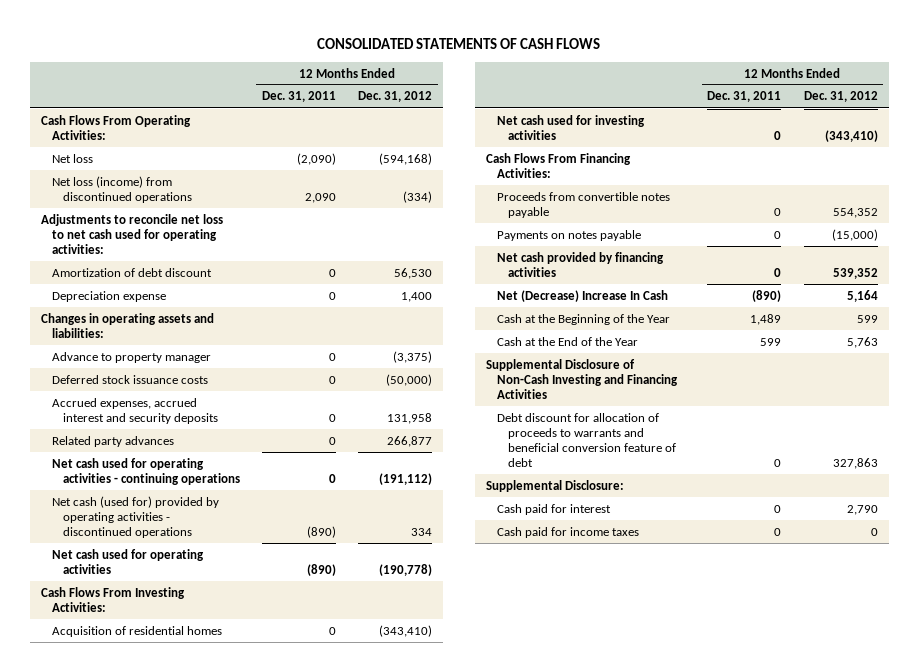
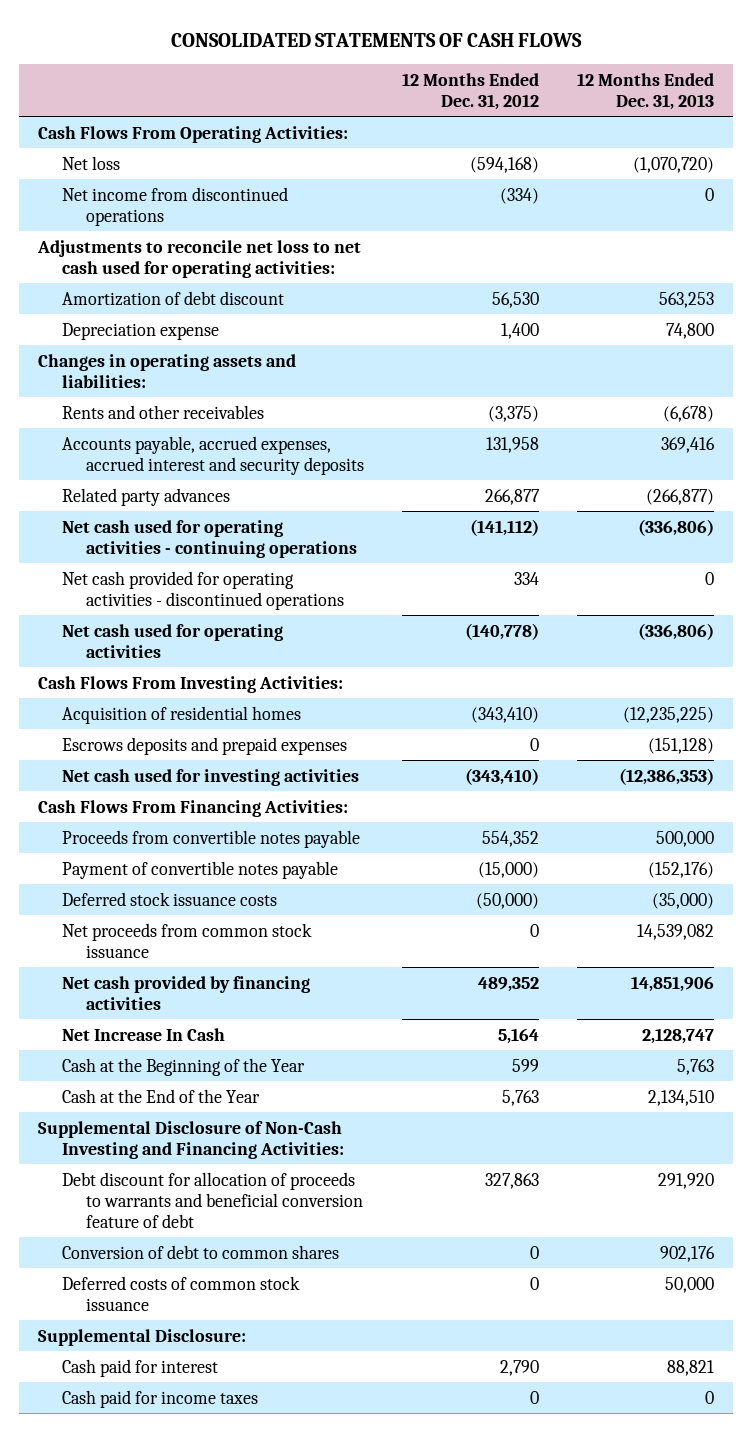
[261,91,336,103] Dec. 31, 2011 -> none
none -> [577,72,715,110] 12 Months Ended Dec. 31, 2013
[51,175,192,203] Net loss (income) from discontinued operations -> [62,186,289,226] Net income from discontinued operations
[51,351,211,363] Advance to property manager -> [62,404,265,419] Rents and other receivables
[51,397,218,424] Accrued expenses, accrued interest and security deposits -> [62,435,365,475] Accounts payable, accrued expenses, accrued interest and security deposits
[379,472,433,485] (191,112) -> [470,518,540,536] (141,112)
[51,495,219,538] Net cash (used for) provided by operating activities - discontinued operations -> [62,570,345,610] Net cash provided for operating activities - discontinued operations
[379,563,433,576] (190,778) -> [465,622,540,640] (140,778)
none -> [62,736,348,755] Escrows deposits and prepaid expenses
[497,229,642,241] Payments on notes payable -> [62,860,339,879] Payment of convertible notes payable
[51,374,208,384] Deferred stock issuance costs -> [62,891,278,906] Deferred stock issuance costs
none -> [62,922,313,958] Net proceeds from common stock issuance
[832,267,878,279] 539,352 -> [478,976,540,992] 489,352
[497,289,669,302] Net (Decrease) Increase In Cash -> [62,1027,226,1041] Net Increase In Cash
[486,358,679,399] Supplemental Disclosure of Non-Cash Investing and Financing Activities -> [38,1120,345,1159] Supplemental Disclosure of Non-Cash Investing and Financing Activities:
none -> [62,1244,340,1259] Conversion of debt to common shares
none -> [62,1275,301,1311] Deferred costs of common stock issuance

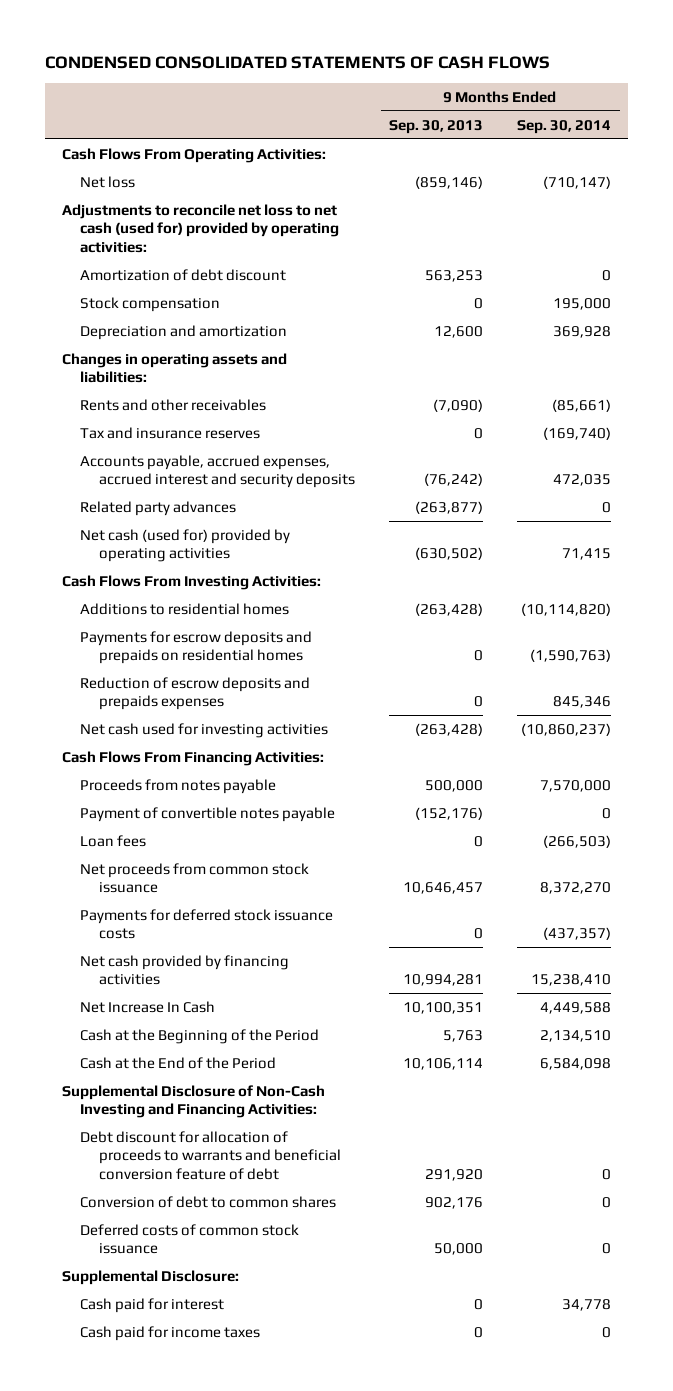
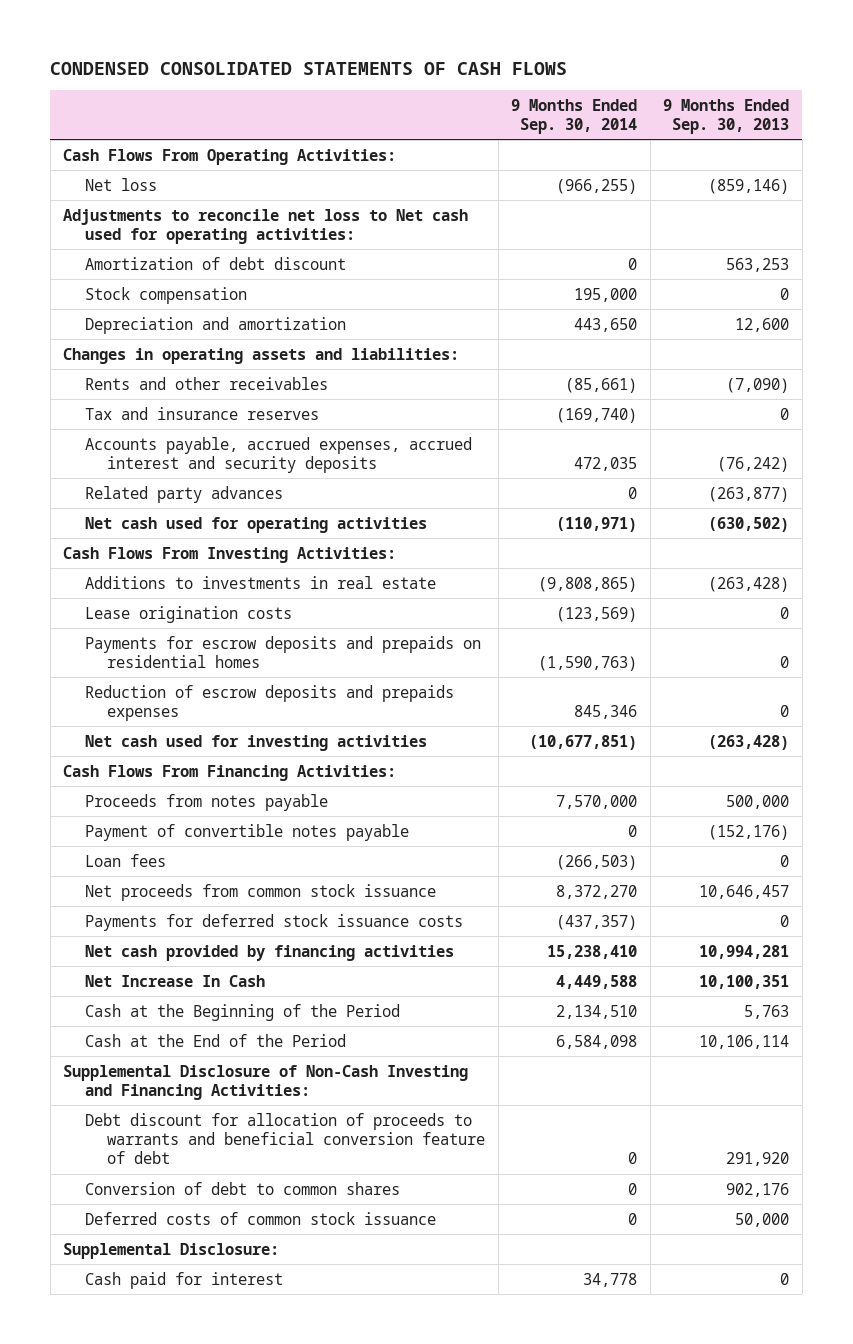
[543,175,612,189] (710,147) -> [556,178,638,194] (966,255)
[61,203,340,253] Adjustments to reconcile net loss to net cash (used for) provided by operating activities: -> [63,208,469,244] Adjustments to reconcile net loss to Net cash used for operating activities:
[553,325,612,338] 369,928 -> [574,317,638,332] 443,650
[80,528,291,563] Net cash (used for) provided by operating activities -> [85,516,428,533] Net cash used for operating activities
[562,548,612,561] 71,415 -> [556,516,638,532] (110,971)
[80,602,290,615] Additions to residential homes -> [85,575,437,589] Additions to investments in real estate
[521,602,612,616] (10,114,820) -> [538,576,638,592] (9,808,865)
none -> [85,605,293,623] Lease origination costs
[521,722,612,736] (10,860,237) -> [529,734,638,750] (10,677,851)
[80,1325,261,1341] Cash paid for income taxes -> none

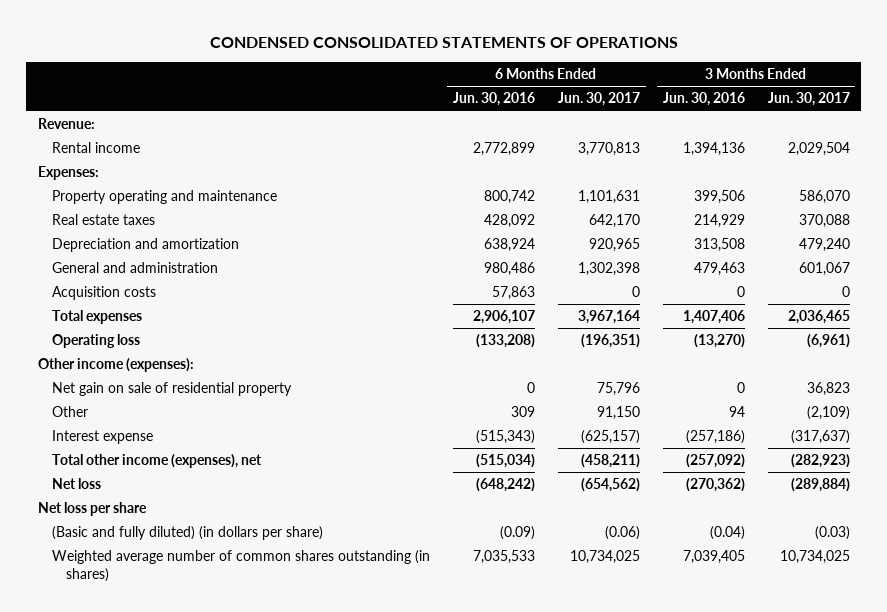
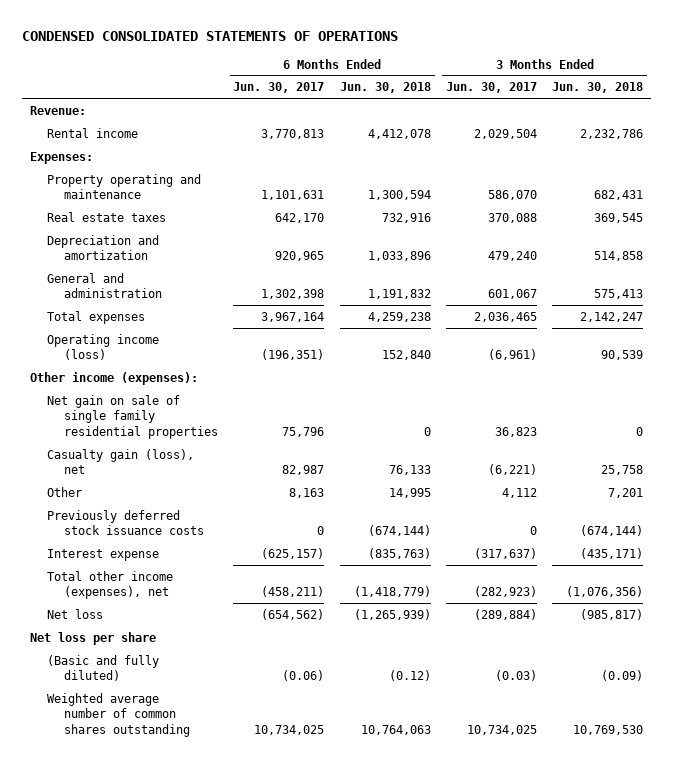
[452,92,535,107] Jun. 30, 2016 -> none
[662,92,745,107] Jun. 30, 2016 -> none
none -> [339,82,431,94] Jun. 30, 2018
none -> [552,82,644,94] Jun. 30, 2018
[51,286,156,301] Acquisition costs -> none
[51,334,140,349] Operating loss -> [46,333,159,361] Operating income (loss)
[51,382,292,397] Net gain on sale of residential property -> [46,394,219,439] Net gain on sale of single family residential properties
none -> [46,448,194,475] Casualty gain (loss), net
[596,406,640,421] 91,150 -> [289,487,325,498] 8,163
[806,406,850,421] (2,109) -> [502,487,538,498] 4,112
none -> [46,509,205,536] Previously deferred stock issuance costs
[51,526,323,541] (Basic and fully diluted) (in dollars per share) -> [46,654,159,682] (Basic and fully diluted)
[51,550,430,583] Weighted average number of common shares outstanding (in shares) -> [46,692,191,737] Weighted average number of common shares outstanding

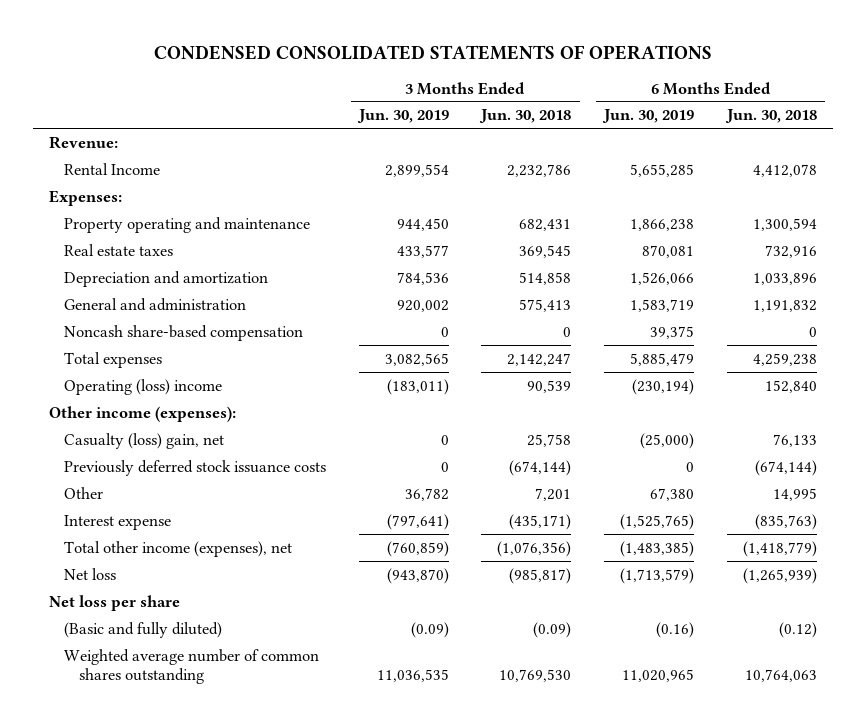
[233,82,325,94] Jun. 30, 2017 -> none
[446,82,538,94] Jun. 30, 2017 -> none
none -> [356,109,449,124] Jun. 30, 2019
none -> [602,109,695,124] Jun. 30, 2019
[46,127,138,138] Rental income -> [64,162,161,175] Rental Income
none -> [64,324,304,341] Noncash share-based compensation
[46,333,159,361] Operating income (loss) -> [64,378,223,395] Operating (loss) income
[46,394,219,439] Net gain on sale of single family residential properties -> none
[46,448,194,475] Casualty gain (loss), net -> [64,432,225,449] Casualty (loss) gain, net
[46,486,82,497] Other -> [64,486,104,499] Other

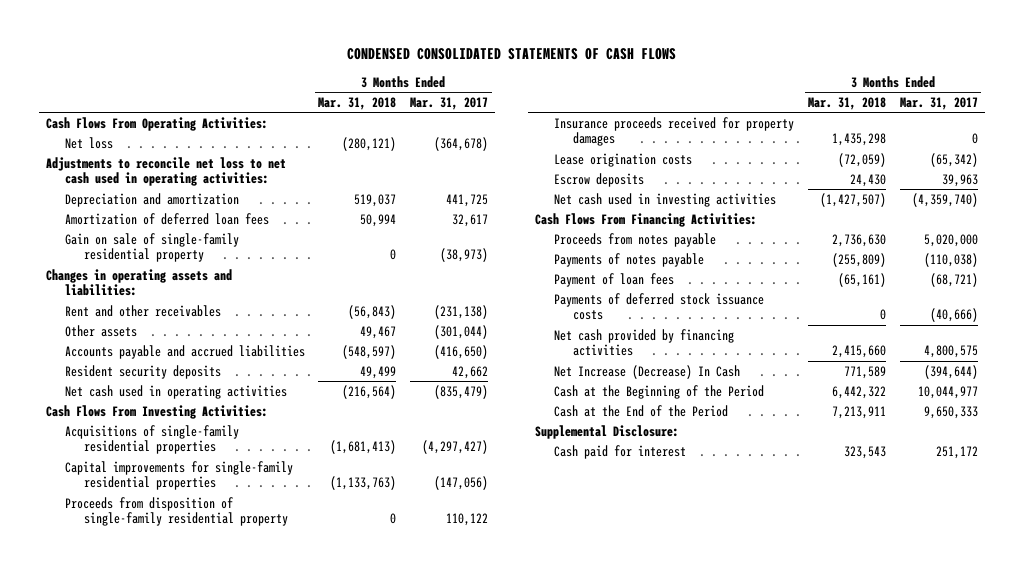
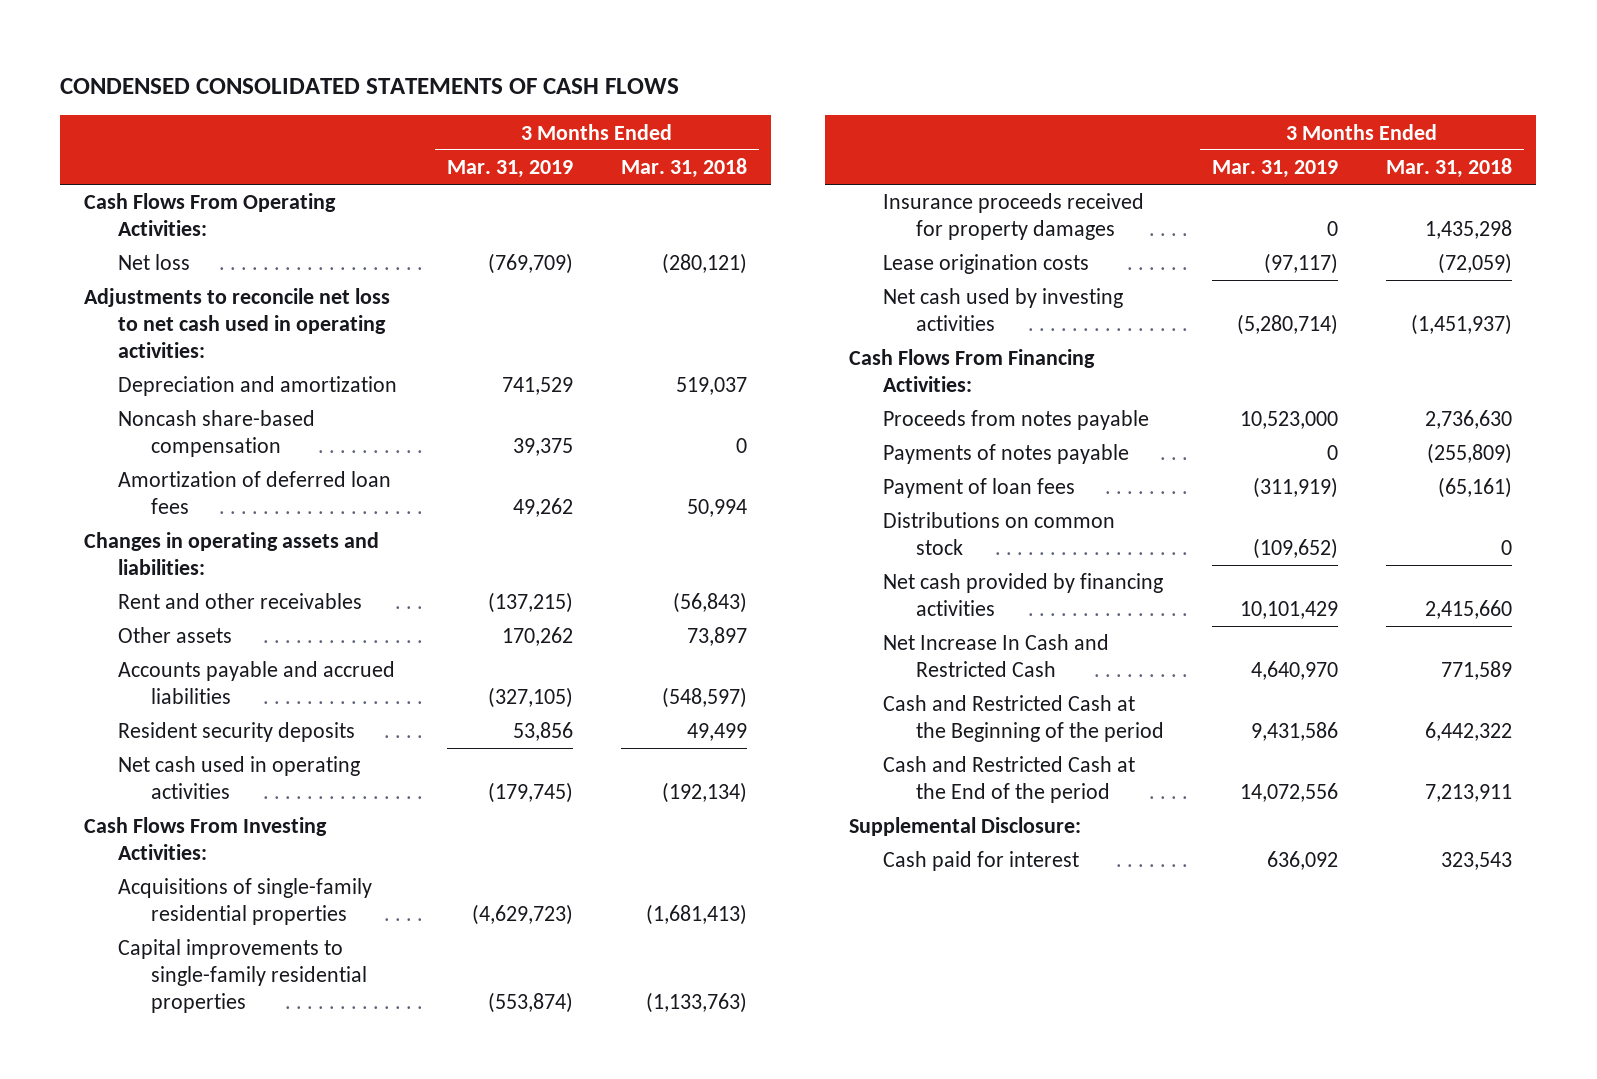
[410,97,489,111] Mar. 31, 2017 -> none
none -> [447,160,574,179] Mar. 31, 2019
none -> [117,410,315,458] Noncash share-based compensation
[64,232,239,263] Gain on sale of single-family residential property -> none
[360,325,397,339] 49,467 -> [687,627,748,647] 73,897
[342,384,397,399] (216,564) -> [662,782,748,804] (192,134)
[64,496,288,527] Proceeds from disposition of single-family residential property -> none
[64,460,293,491] Capital improvements for single-family residential properties -> [117,939,367,1013] Capital improvements to single-family residential properties
[554,172,645,187] Escrow deposits -> none
[554,192,777,207] Net cash used in investing activities -> [882,288,1123,332] Net cash used by investing activities
[820,192,887,207] (1,427,507) -> [1411,314,1513,336] (1,451,937)
[554,292,765,321] Payments of deferred stock issuance costs -> none
none -> [882,512,1115,556] Distributions on common stock
[554,364,741,379] Net Increase (Decrease) In Cash -> [882,634,1109,678] Net Increase In Cash and Restricted Cash
[554,384,765,399] Cash at the Beginning of the Period -> [882,695,1164,743] Cash and Restricted Cash at the Beginning of the period
[554,404,729,417] Cash at the End of the Period -> [882,756,1135,804] Cash and Restricted Cash at the End of the period

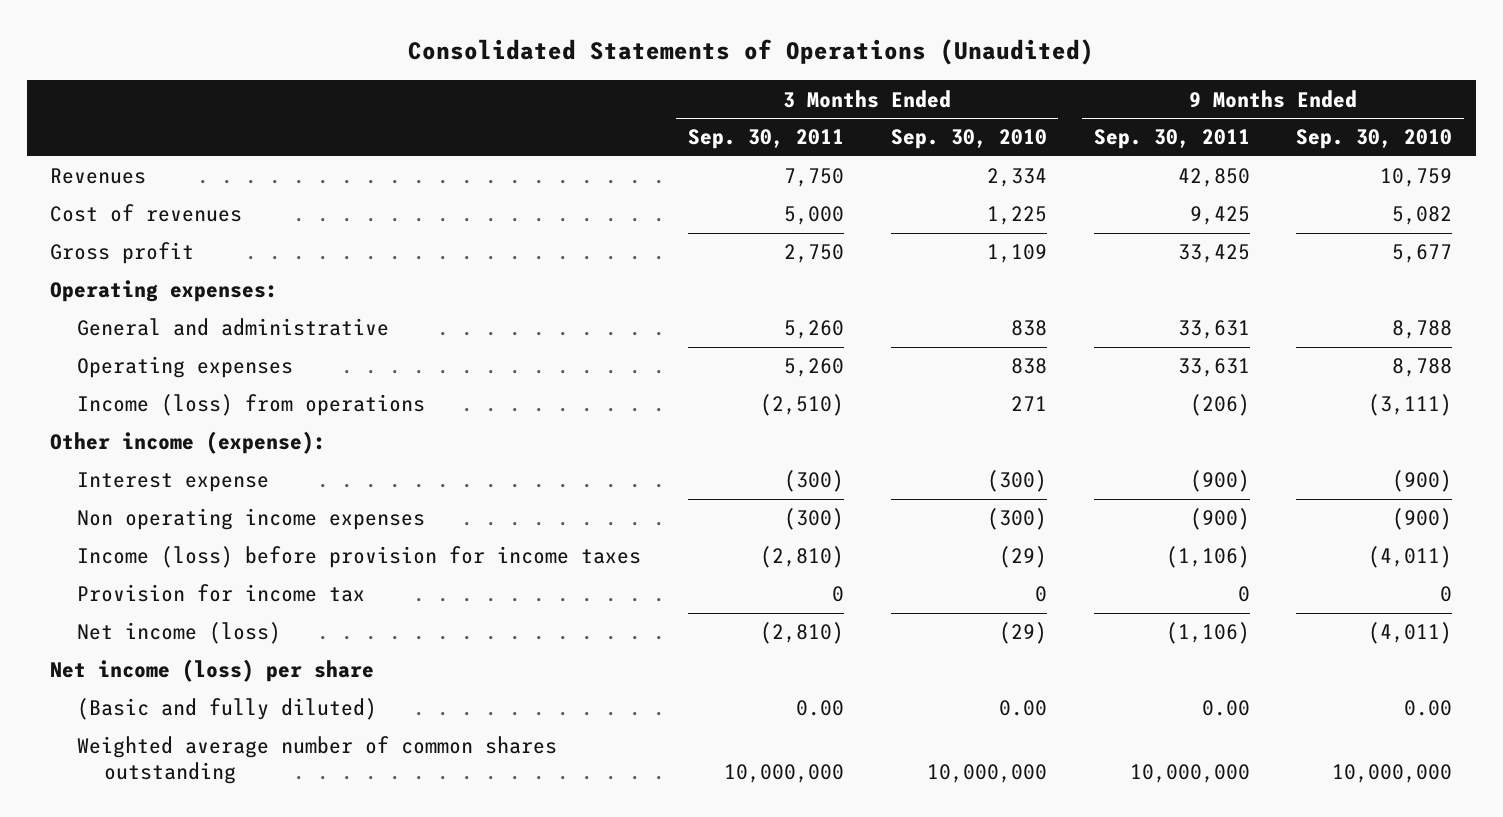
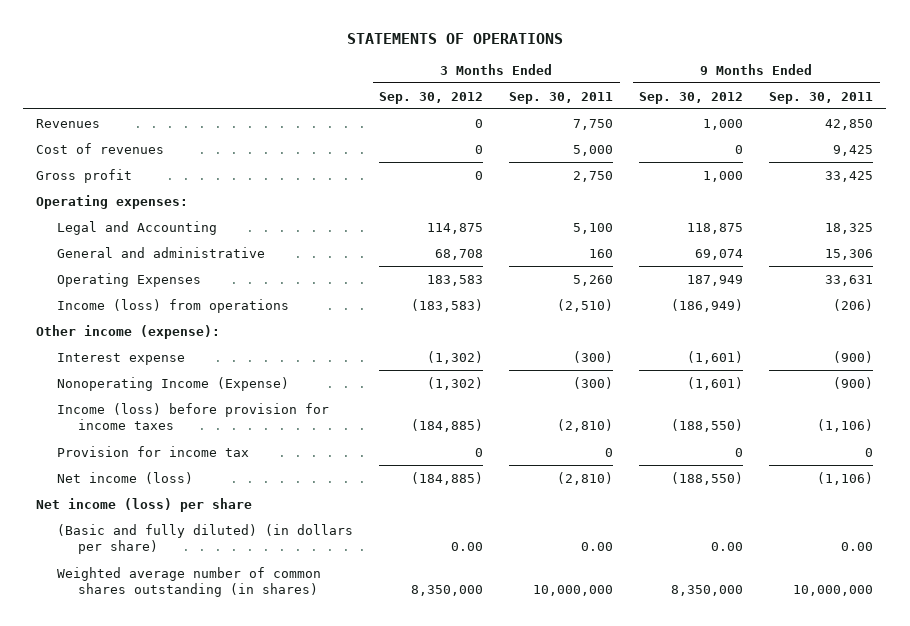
[408,39,1095,66] Consolidated Statements of Operations (Unaudited) -> [346,32,563,44] STATEMENTS OF OPERATIONS
[890,129,1047,150] Sep. 30, 2010 -> none
[1296,129,1453,150] Sep. 30, 2010 -> none
none -> [379,91,484,104] Sep. 30, 2012
none -> [639,91,744,104] Sep. 30, 2012
none -> [57,220,218,235] Legal and Accounting
[783,320,844,340] 5,260 -> [589,248,614,258] 160
[1177,320,1250,340] 33,631 -> [825,248,874,260] 15,306
[77,356,294,379] Operating expenses -> [57,272,202,287] Operating Expenses
[77,508,426,531] Non operating income expenses -> [57,376,290,391] Nonoperating Income (Expense)
[77,698,378,721] (Basic and fully diluted) -> [57,523,354,555] (Basic and fully diluted) (in dollars per share)
[77,736,558,785] Weighted average number of common shares outstanding -> [57,566,322,598] Weighted average number of common shares outstanding (in shares)

